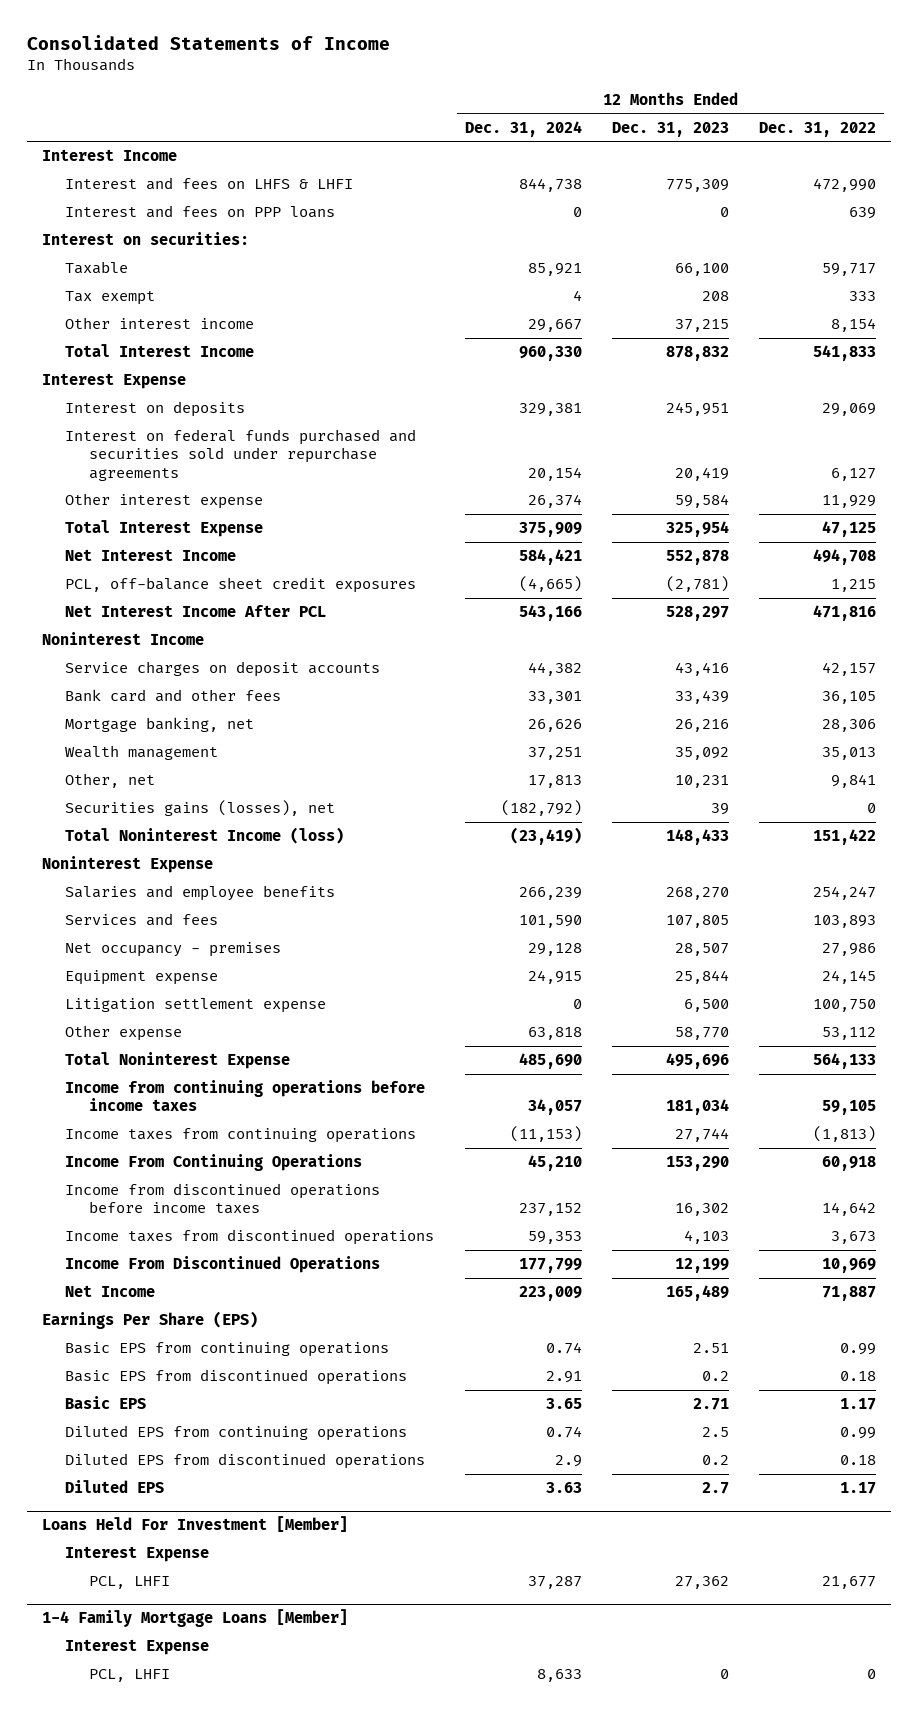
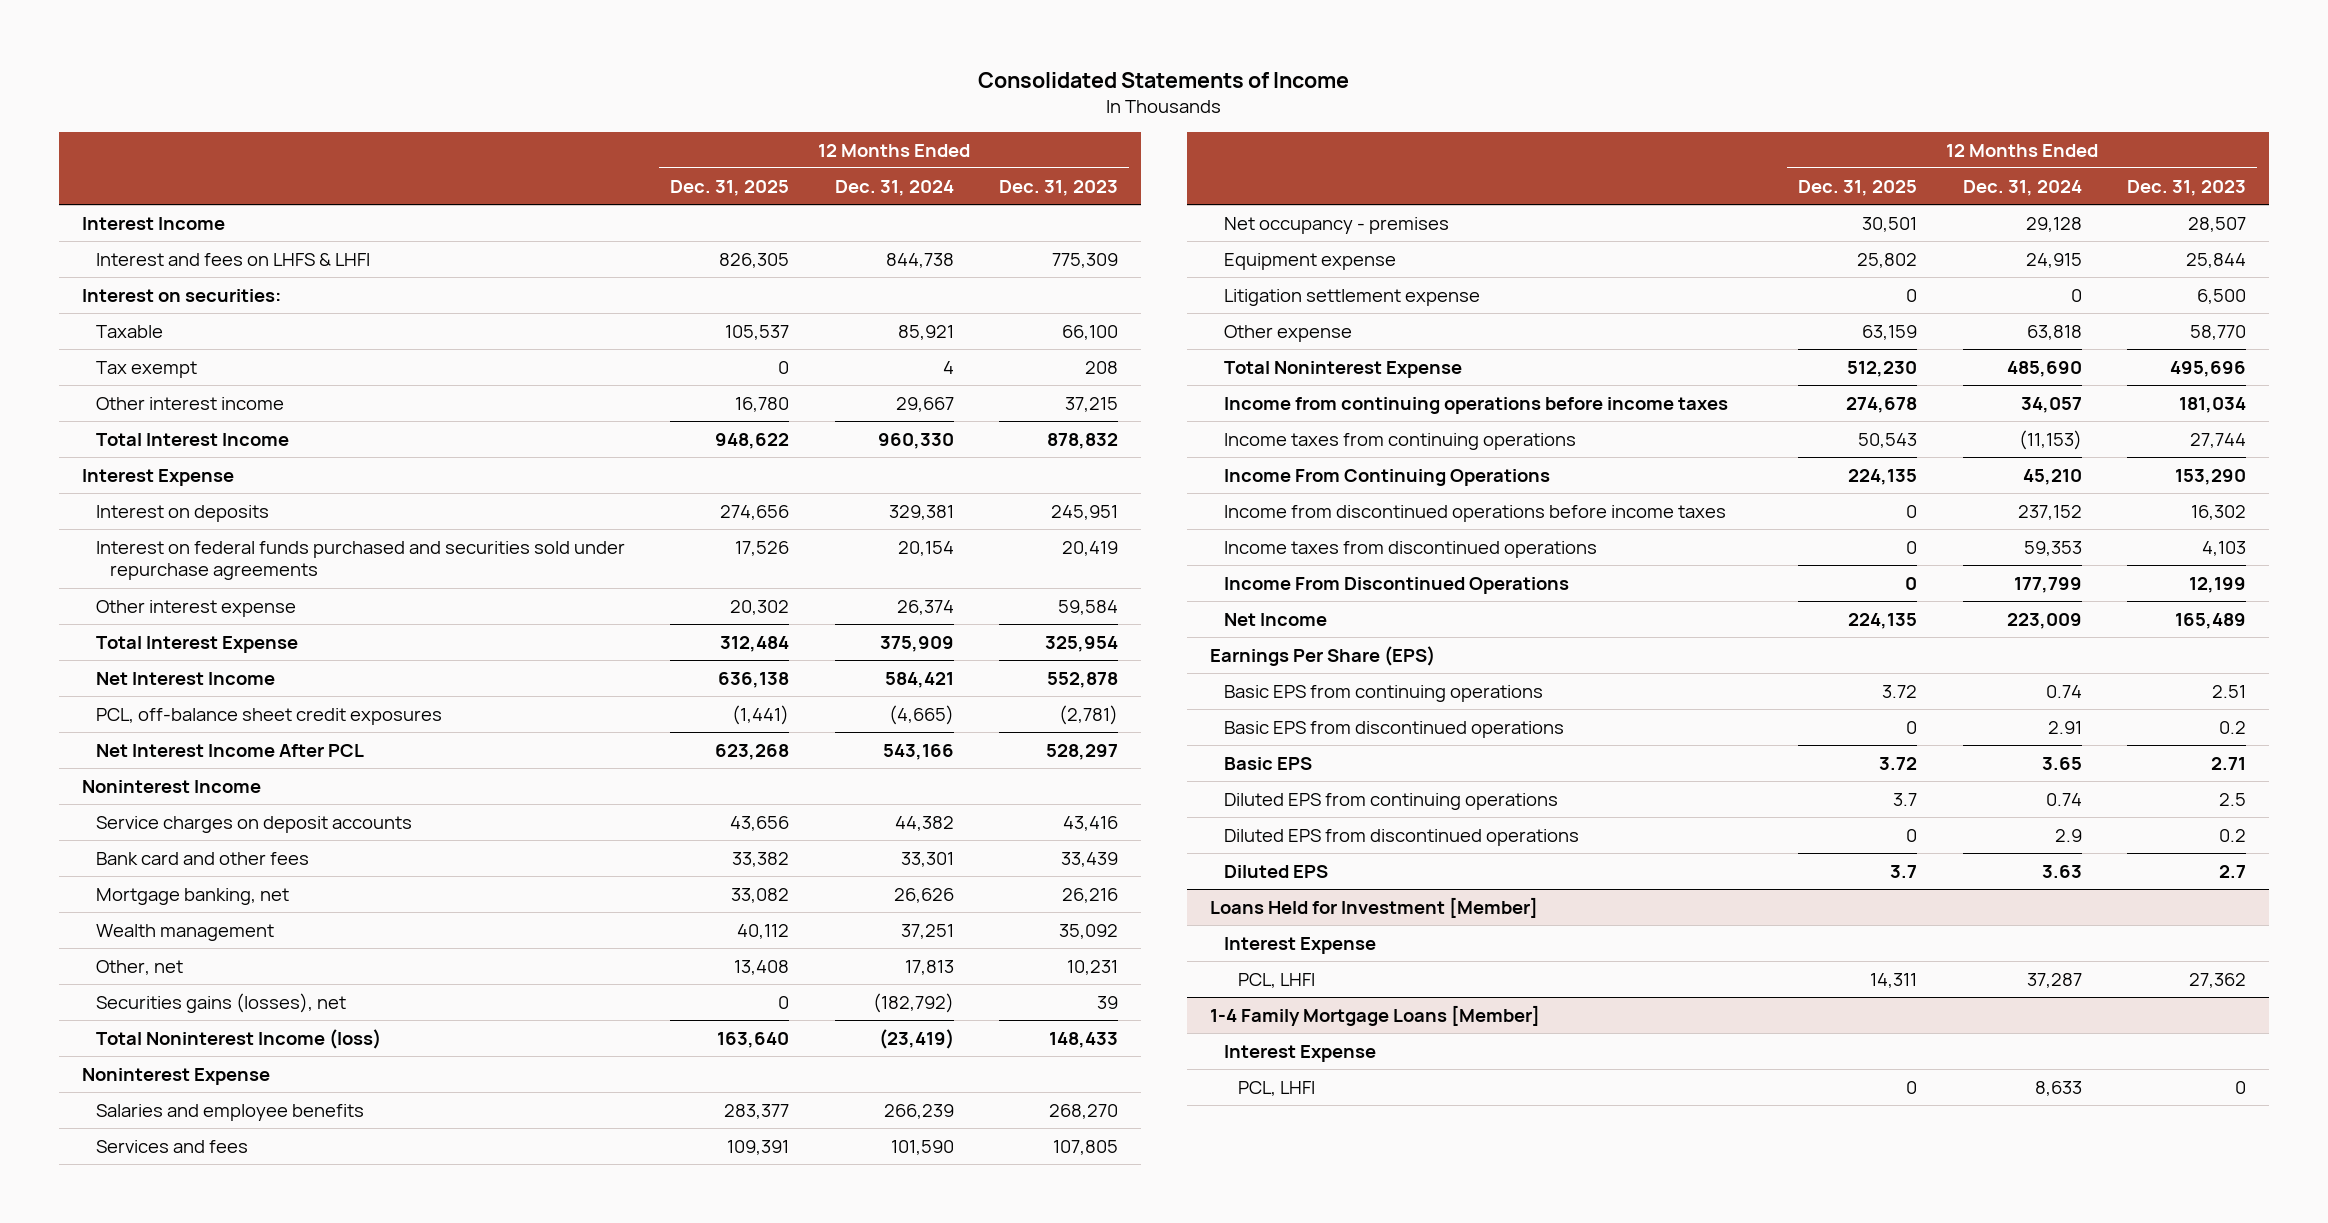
[759,121,877,137] Dec. 31, 2022 -> none
none -> [670,179,790,196] Dec. 31, 2025
[65,205,336,219] Interest and fees on PPP loans -> none
[41,1516,348,1533] Loans Held For Investment [Member] -> [1209,896,1538,918] Loans Held for Investment [Member]

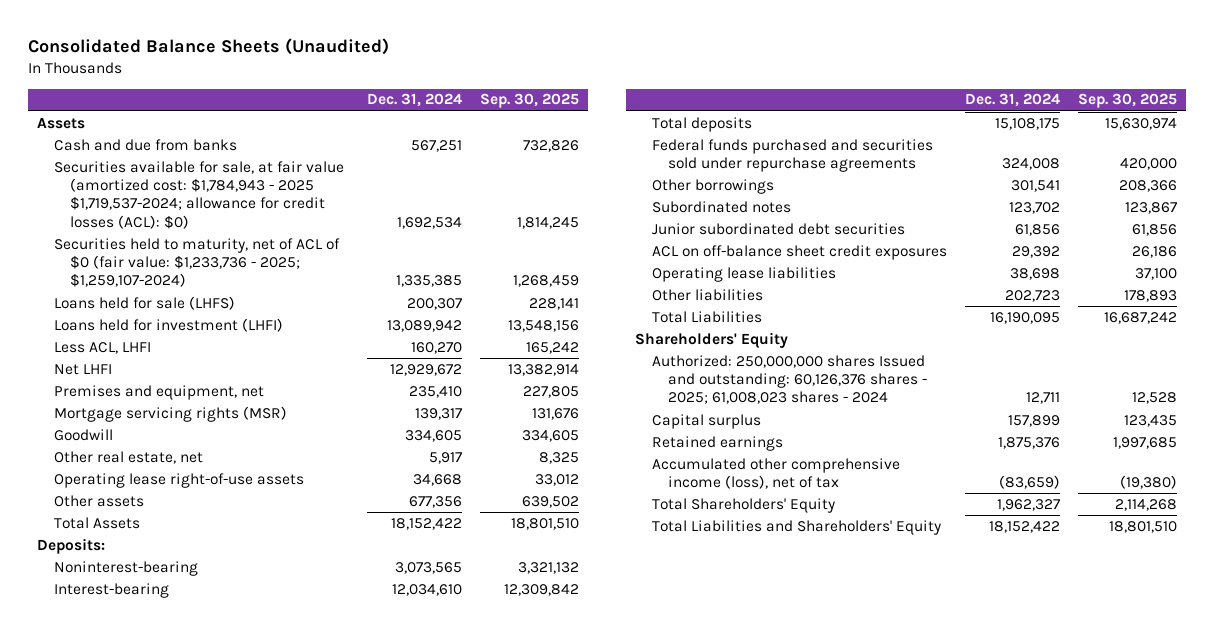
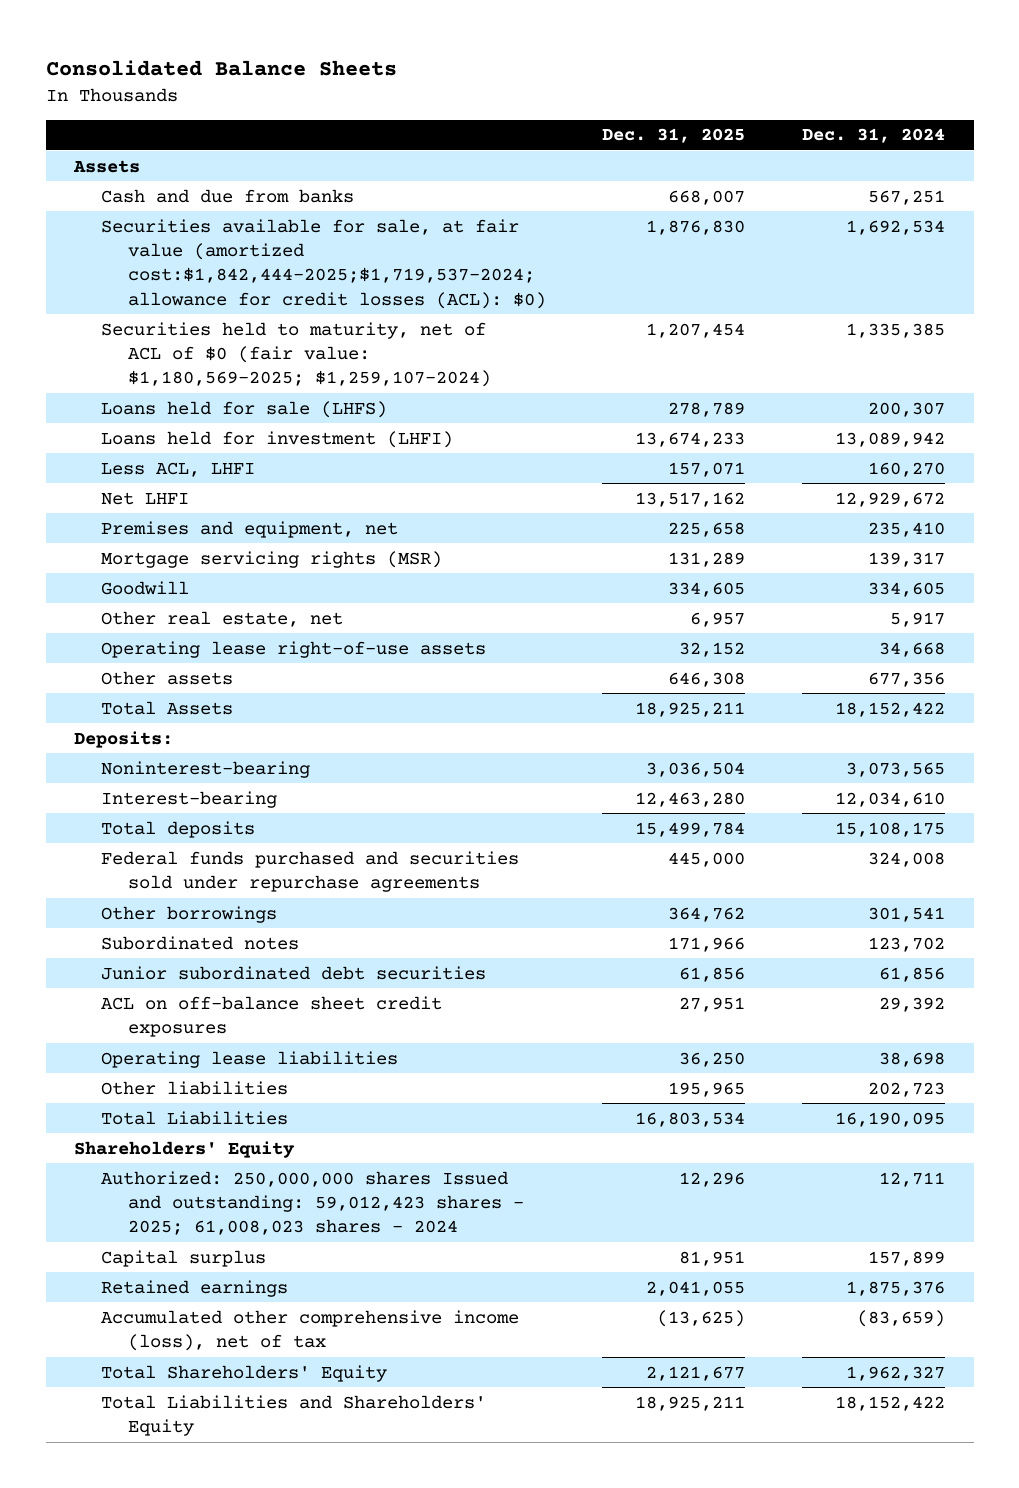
[28,38,390,56] Consolidated Balance Sheets (Unaudited) -> [45,60,397,77] Consolidated Balance Sheets
[479,93,579,109] Sep. 30, 2025 -> none
none -> [602,128,746,144] Dec. 31, 2025
[53,160,344,229] Securities available for sale, at fair value (amortized cost: $1,784,943 - 2025 $1,719,537-2024; allowance for credit losses (ACL): $0) -> [100,218,546,309] Securities available for sale, at fair value (amortized cost:$1,842,444-2025;$1,719,537-2024; allowance for credit losses (ACL): $0)
[53,237,340,288] Securities held to maturity, net of ACL of $0 (fair value: $1,233,736 - 2025; $1,259,107-2024) -> [100,321,491,388] Securities held to maturity, net of ACL of $0 (fair value: $1,180,569-2025; $1,259,107-2024)
[651,354,928,405] Authorized: 250,000,000 shares Issued and outstanding: 60,126,376 shares - 2025; 61,008,023 shares - 2024 -> [100,1170,524,1236] Authorized: 250,000,000 shares Issued and outstanding: 59,012,423 shares - 2025; 61,008,023 shares - 2024

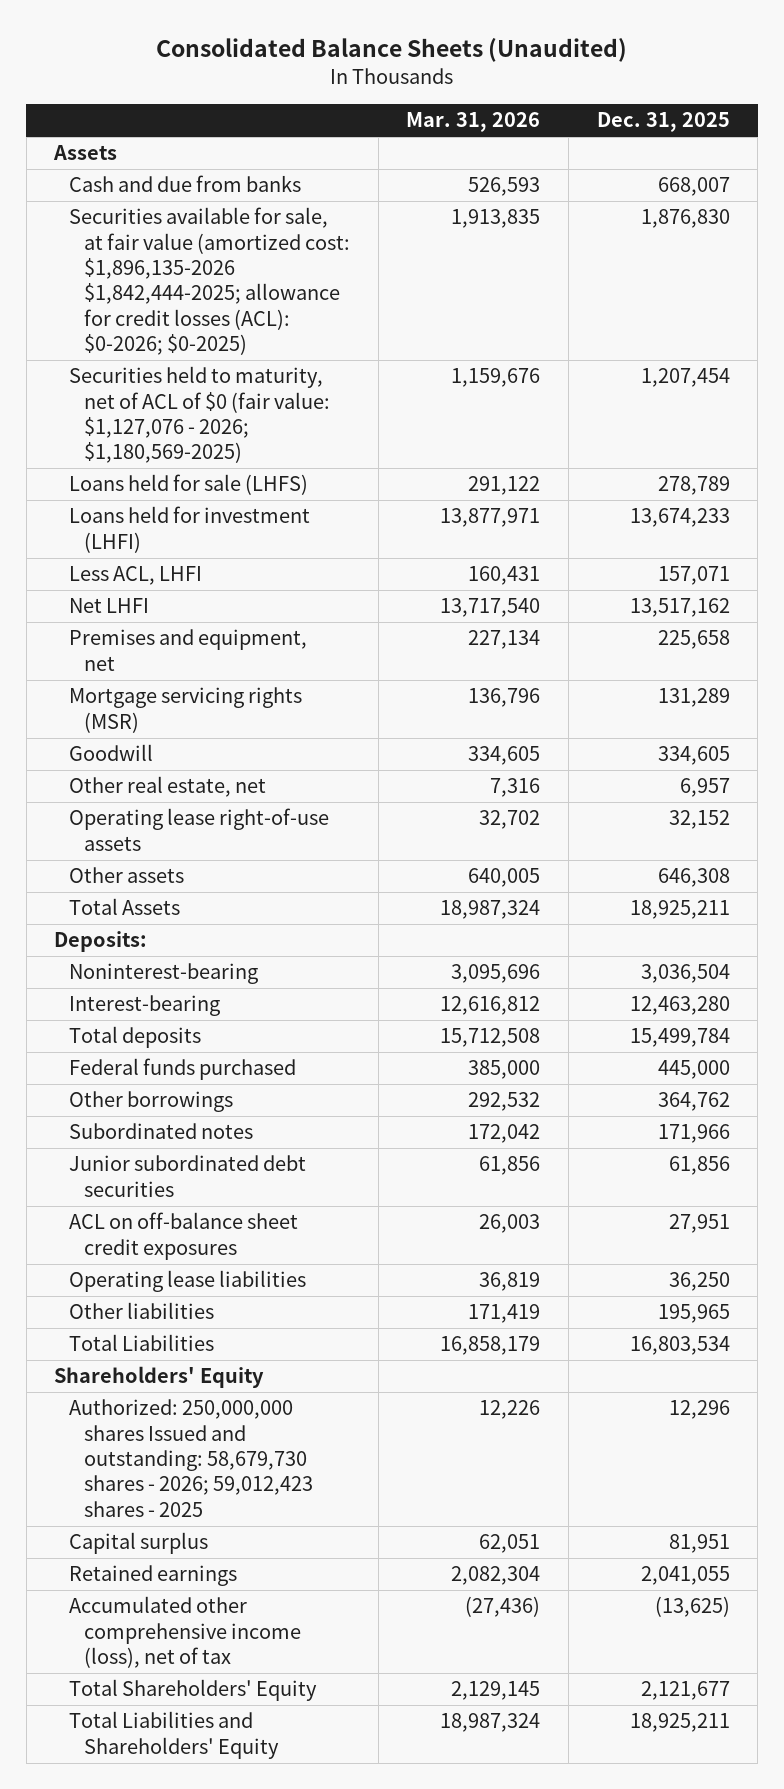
[45,60,397,77] Consolidated Balance Sheets -> [155,38,627,63] Consolidated Balance Sheets (Unaudited)
[802,128,946,144] Dec. 31, 2024 -> none
none -> [406,112,541,133] Mar. 31, 2026
[100,218,546,309] Securities available for sale, at fair value (amortized cost:$1,842,444-2025;$1,719,537-2024; allowance for credit losses (ACL): $0) -> [69,207,350,355] Securities available for sale, at fair value (amortized cost: $1,896,135-2026 $1,842,444-2025; allowance for credit losses (ACL): $0-2026; $0-2025)
[100,321,491,388] Securities held to maturity, net of ACL of $0 (fair value: $1,180,569-2025; $1,259,107-2024) -> [69,366,330,464] Securities held to maturity, net of ACL of $0 (fair value: $1,127,076 - 2026; $1,180,569-2025)
[100,850,519,892] Federal funds purchased and securities sold under repurchase agreements -> [69,1058,297,1081] Federal funds purchased
[100,1170,524,1236] Authorized: 250,000,000 shares Issued and outstanding: 59,012,423 shares - 2025; 61,008,023 shares - 2024 -> [69,1399,313,1517] Authorized: 250,000,000 shares Issued and outstanding: 58,679,730 shares - 2026; 59,012,423 shares - 2025

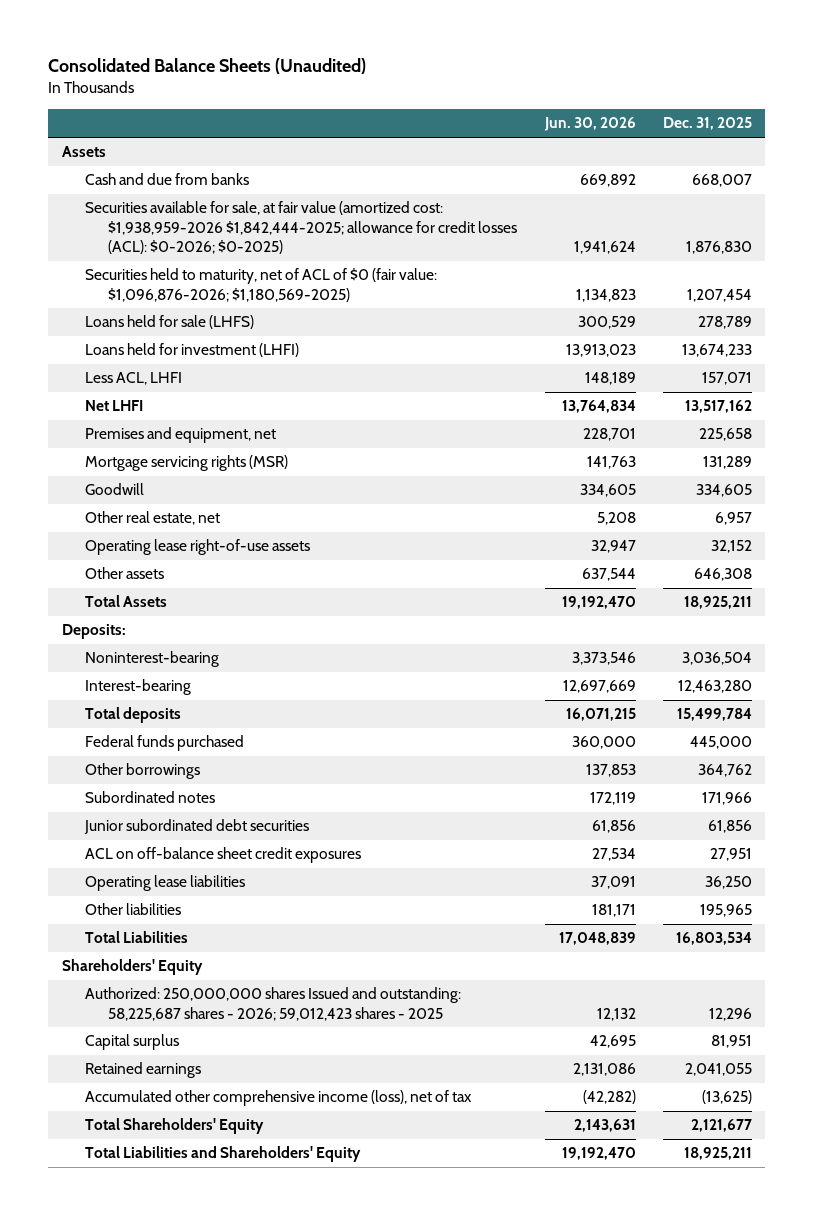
[406,112,541,133] Mar. 31, 2026 -> none
none -> [543,117,636,132] Jun. 30, 2026
[69,207,350,355] Securities available for sale, at fair value (amortized cost: $1,896,135-2026 $1,842,444-2025; allowance for credit losses (ACL): $0-2026; $0-2025) -> [85,201,518,255] Securities available for sale, at fair value (amortized cost: $1,938,959-2026 $1,842,444-2025; allowance for credit losses (ACL): $0-2026; $0-2025)
[69,366,330,464] Securities held to maturity, net of ACL of $0 (fair value: $1,127,076 - 2026; $1,180,569-2025) -> [85,268,438,302] Securities held to maturity, net of ACL of $0 (fair value: $1,096,876-2026; $1,180,569-2025)
[69,1399,313,1517] Authorized: 250,000,000 shares Issued and outstanding: 58,679,730 shares - 2026; 59,012,423 shares - 2025 -> [85,987,462,1021] Authorized: 250,000,000 shares Issued and outstanding: 58,225,687 shares - 2026; 59,012,423 shares - 2025

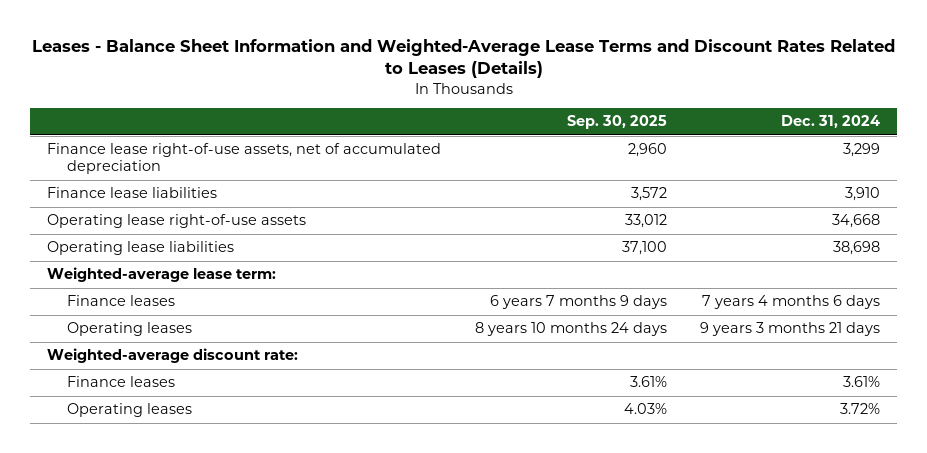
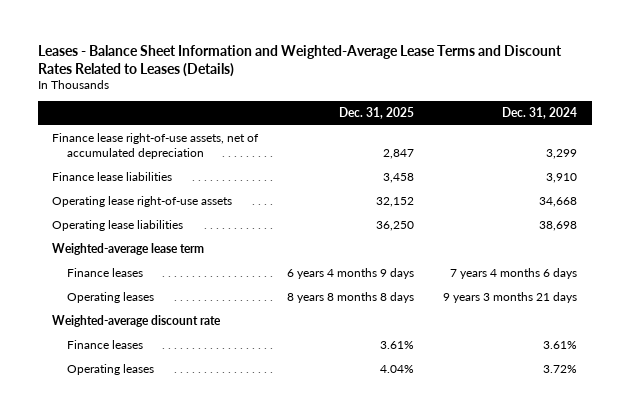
[566,115,667,130] Sep. 30, 2025 -> none
none -> [339,106,415,119] Dec. 31, 2025
[46,267,276,283] Weighted-average lease term: -> [52,243,205,256] Weighted-average lease term
[46,348,298,364] Weighted-average discount rate: -> [52,315,222,328] Weighted-average discount rate

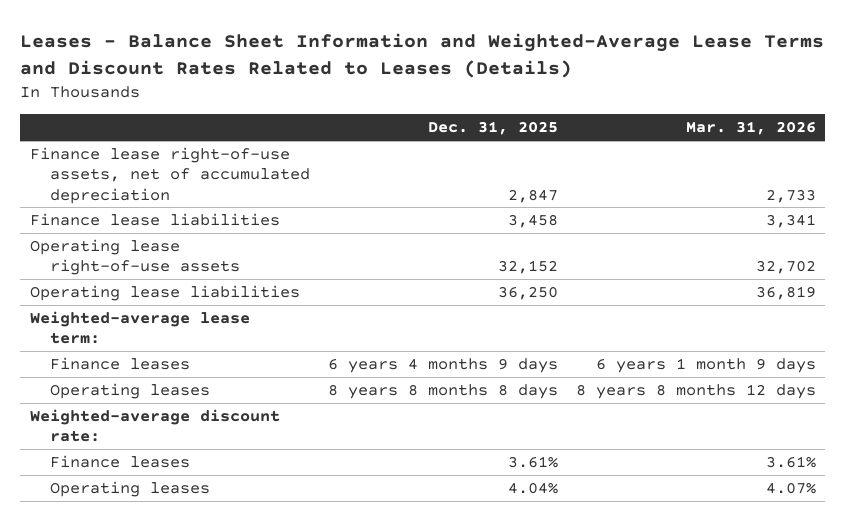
[502,106,578,119] Dec. 31, 2024 -> none
none -> [686,121,817,136] Mar. 31, 2026
[52,243,205,256] Weighted-average lease term -> [29,310,250,345] Weighted-average lease term:
[52,315,222,328] Weighted-average discount rate -> [29,408,280,443] Weighted-average discount rate:

